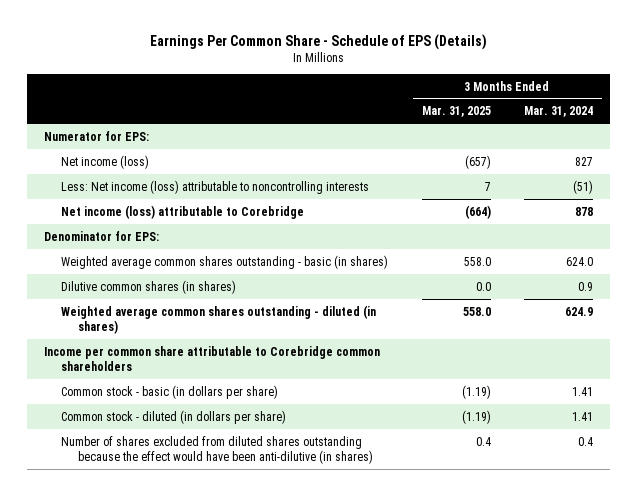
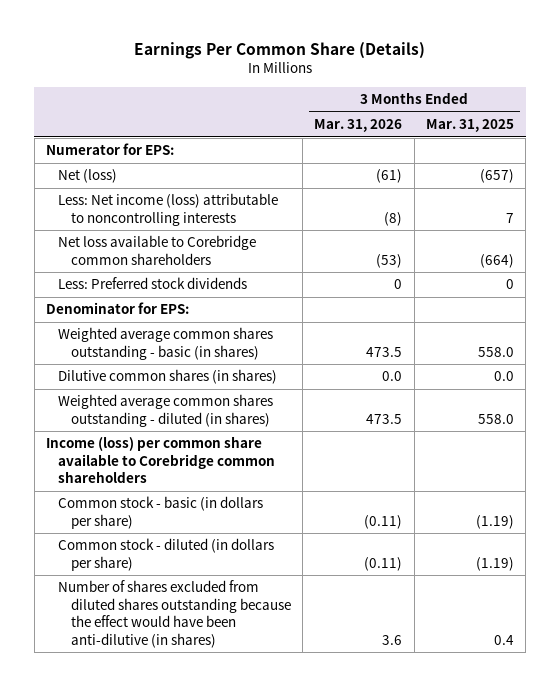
[149,34,487,51] Earnings Per Common Share - Schedule of EPS (Details) -> [133,42,425,60] Earnings Per Common Share (Details)
[524,106,594,118] Mar. 31, 2024 -> none
none -> [314,119,403,133] Mar. 31, 2026
[60,154,149,169] Net income (loss) -> [58,169,118,184] Net (loss)
[60,204,304,219] Net income (loss) attributable to Corebridge -> [58,235,257,265] Net loss available to Corebridge common shareholders
none -> [58,277,248,290] Less: Preferred stock dividends
[44,345,381,371] Income per common share attributable to Corebridge common shareholders -> [45,436,276,484] Income (loss) per common share available to Corebridge common shareholders

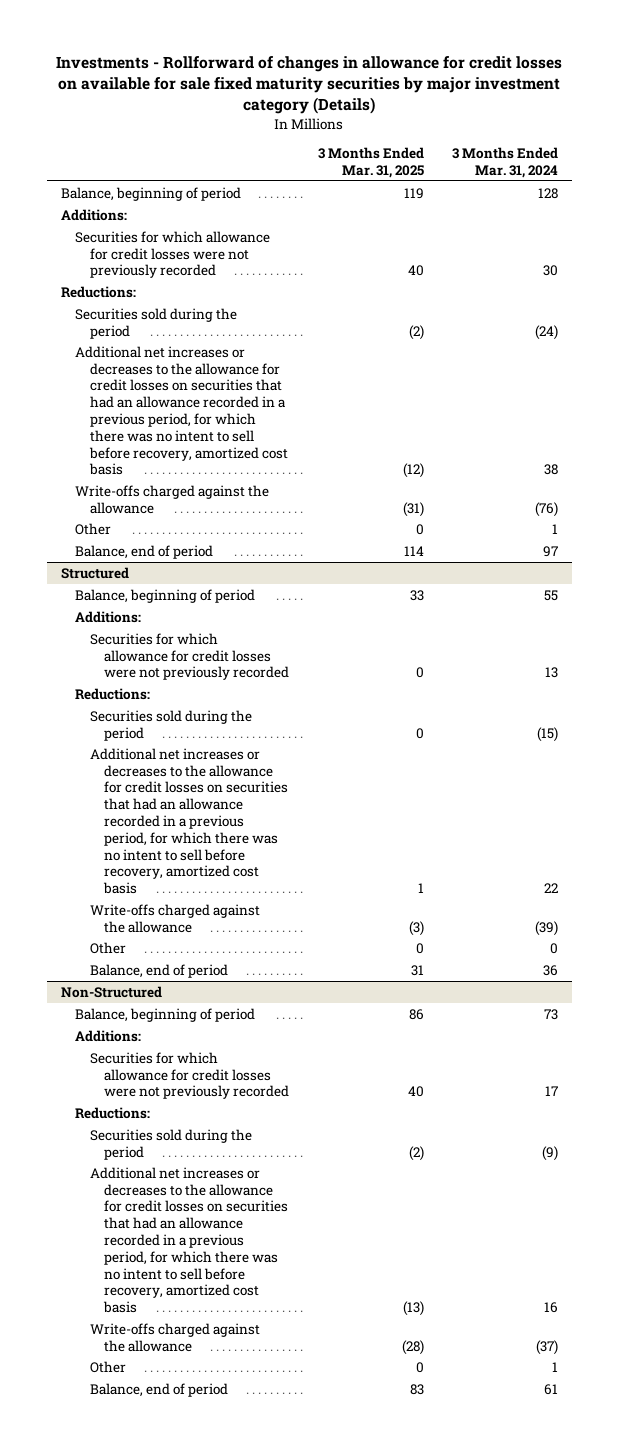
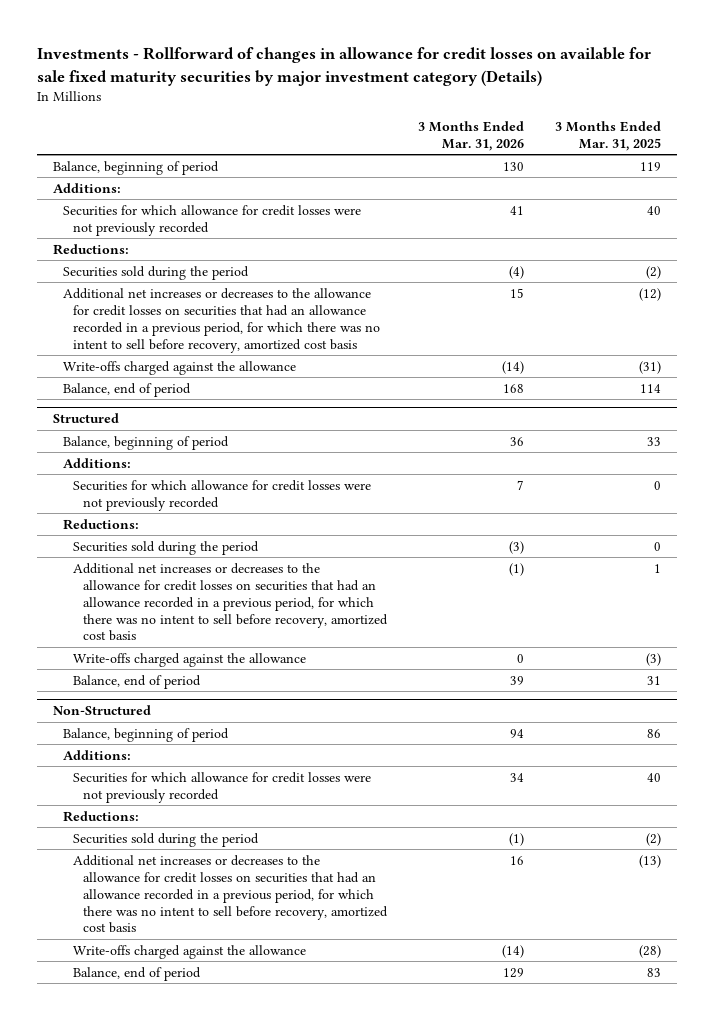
[451,147,558,178] 3 Months Ended Mar. 31, 2024 -> none
none -> [418,120,525,151] 3 Months Ended Mar. 31, 2026
[75,522,112,535] Other -> none
[89,941,126,954] Other -> none
[89,1360,126,1373] Other -> none

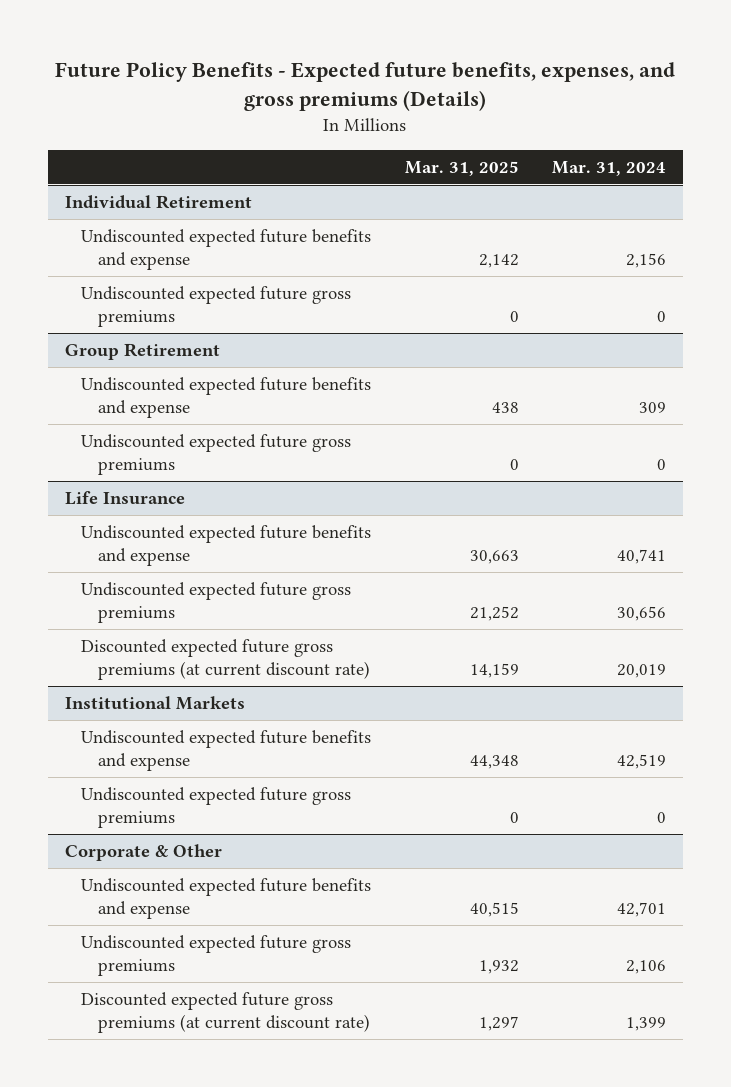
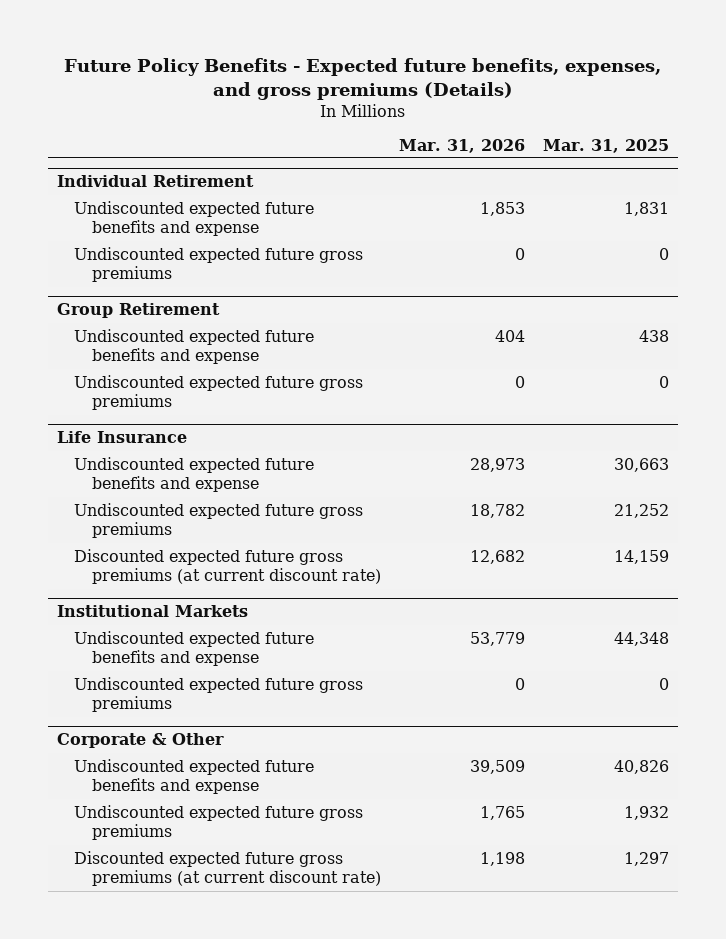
[552,160,667,176] Mar. 31, 2024 -> none
none -> [398,138,525,153] Mar. 31, 2026
[478,253,519,268] 2,142 -> [623,201,669,216] 1,831
[469,901,519,917] 40,515 -> [613,759,669,774] 40,826

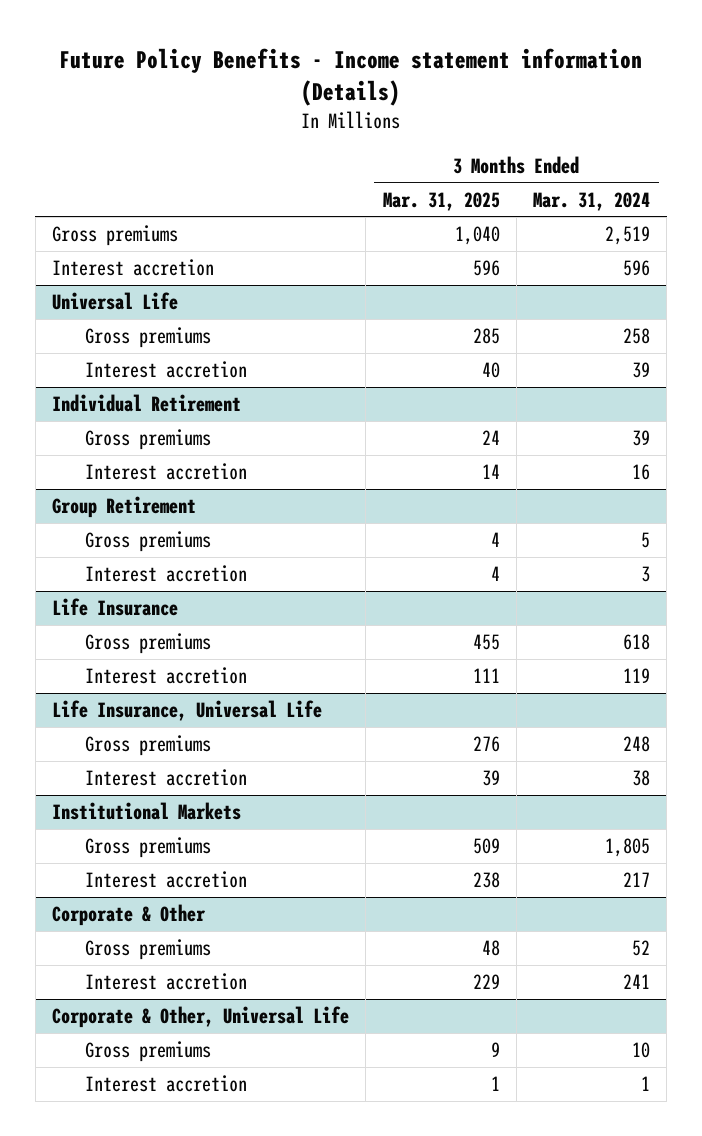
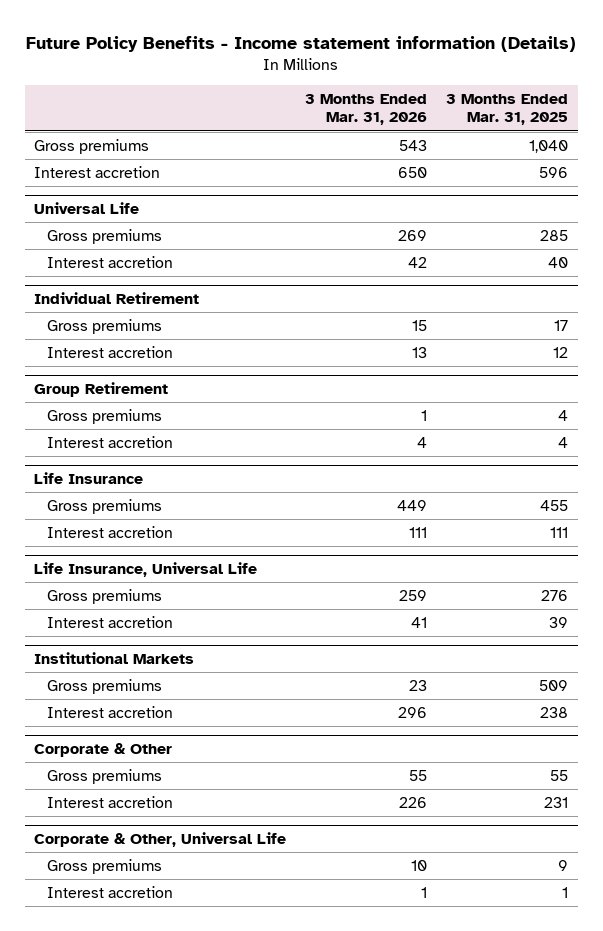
[533,191,651,211] Mar. 31, 2024 -> none
none -> [305,93,428,126] 3 Months Ended Mar. 31, 2026
[481,430,500,446] 24 -> [554,319,569,331] 17
[481,464,500,480] 14 -> [553,346,569,358] 12
[481,940,500,957] 48 -> [550,769,569,781] 55
[472,974,500,990] 229 -> [544,796,569,808] 231

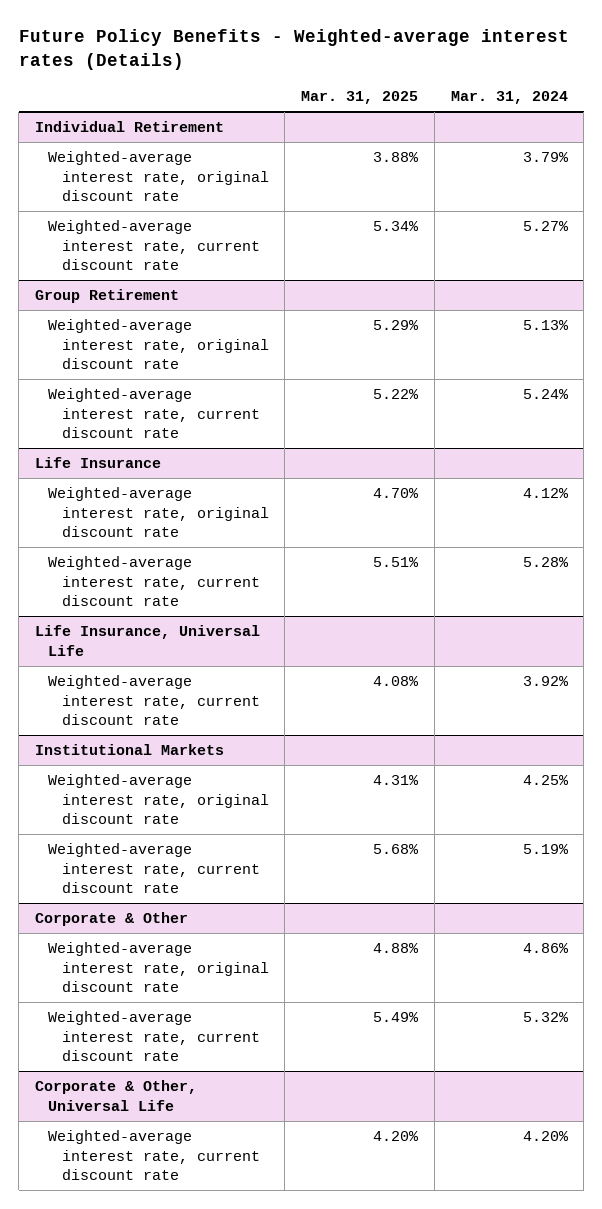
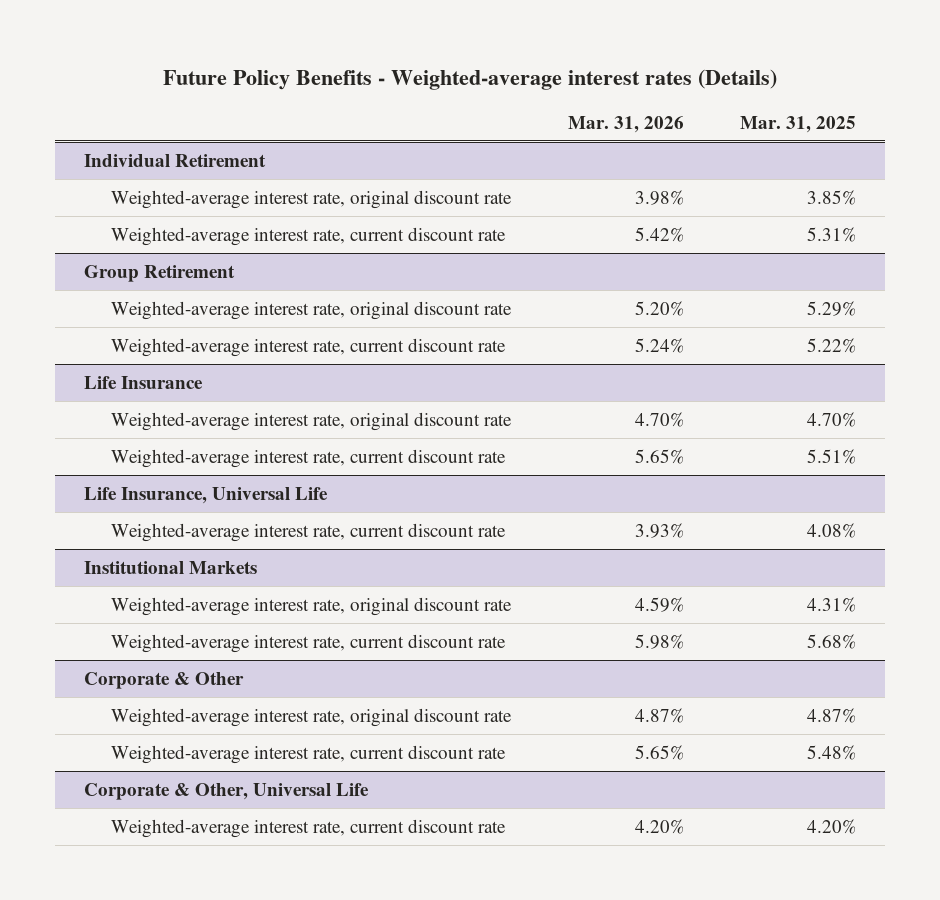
[450,91,568,105] Mar. 31, 2024 -> none
none -> [567,115,684,133] Mar. 31, 2026
[373,152,420,163] 3.88% -> [807,189,857,205] 3.85%
[373,221,420,232] 5.34% -> [807,226,857,242] 5.31%
[373,943,420,954] 4.88% -> [807,707,857,723] 4.87%
[373,1012,420,1023] 5.49% -> [807,744,857,760] 5.48%

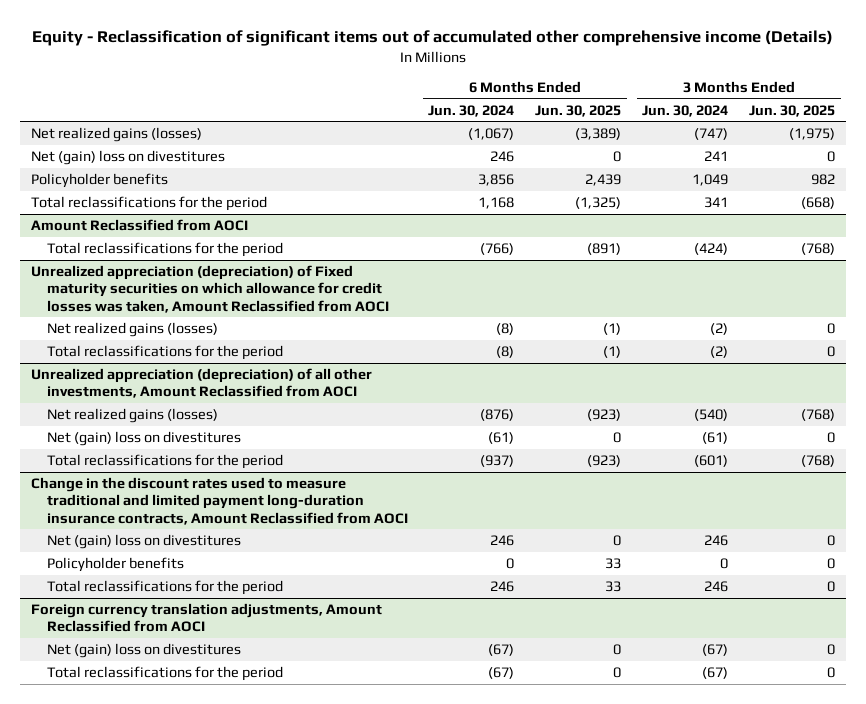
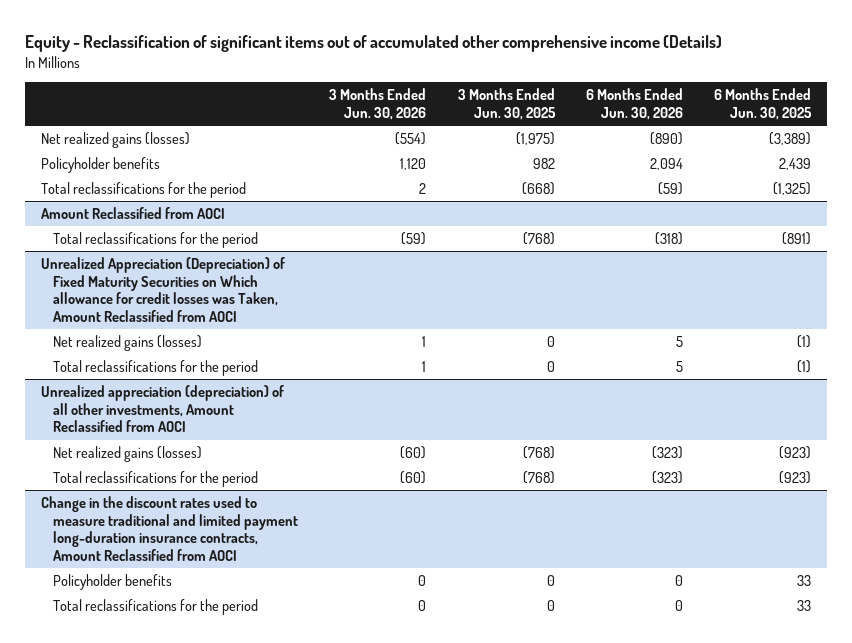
[428,104,515,117] Jun. 30, 2024 -> none
[642,104,729,117] Jun. 30, 2024 -> none
none -> [329,88,427,120] 3 Months Ended Jun. 30, 2026
none -> [585,88,683,120] 6 Months Ended Jun. 30, 2026
[30,149,225,165] Net (gain) loss on divestitures -> none
[30,264,389,313] Unrealized appreciation (depreciation) of Fixed maturity securities on which allowance for credit losses was taken, Amount Reclassified from AOCI -> [40,257,285,322] Unrealized Appreciation (Depreciation) of Fixed Maturity Securities on Which allowance for credit losses was Taken, Amount Reclassified from AOCI
[46,430,241,446] Net (gain) loss on divestitures -> none
[46,533,241,549] Net (gain) loss on divestitures -> none
[30,602,382,633] Foreign currency translation adjustments, Amount Reclassified from AOCI -> none
[46,642,241,658] Net (gain) loss on divestitures -> none
[46,665,283,681] Total reclassifications for the period -> none

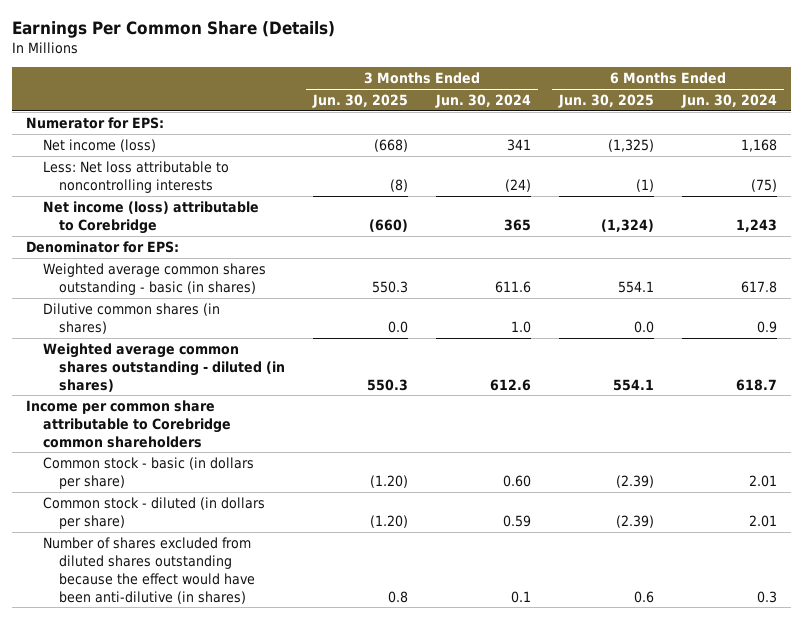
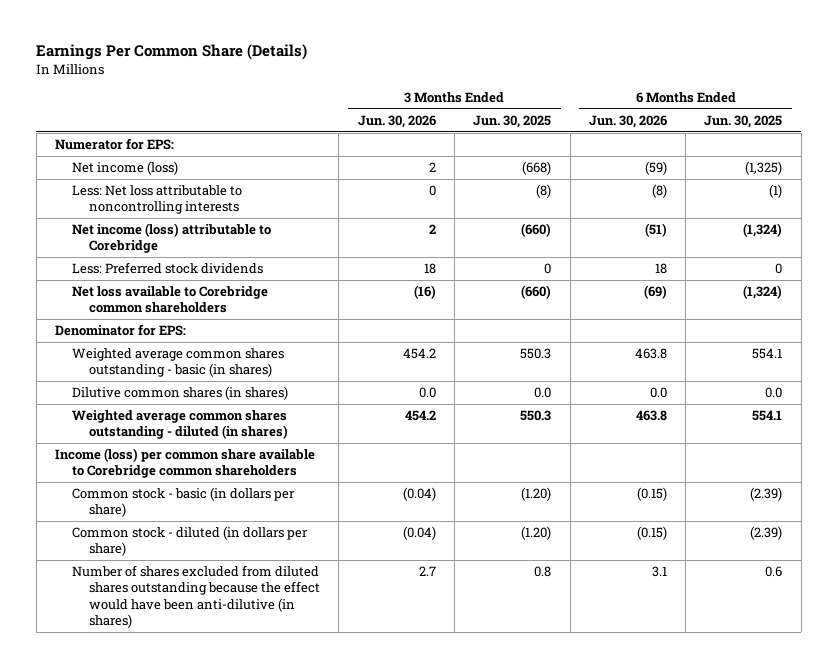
[435,94,532,109] Jun. 30, 2024 -> none
[681,94,778,109] Jun. 30, 2024 -> none
none -> [357,114,436,128] Jun. 30, 2026
none -> [588,114,667,128] Jun. 30, 2026
none -> [72,261,264,274] Less: Preferred stock dividends
none -> [72,285,269,314] Net loss available to Corebridge common shareholders
[25,400,231,448] Income per common share attributable to Corebridge common shareholders -> [55,447,316,479] Income (loss) per common share available to Corebridge common shareholders

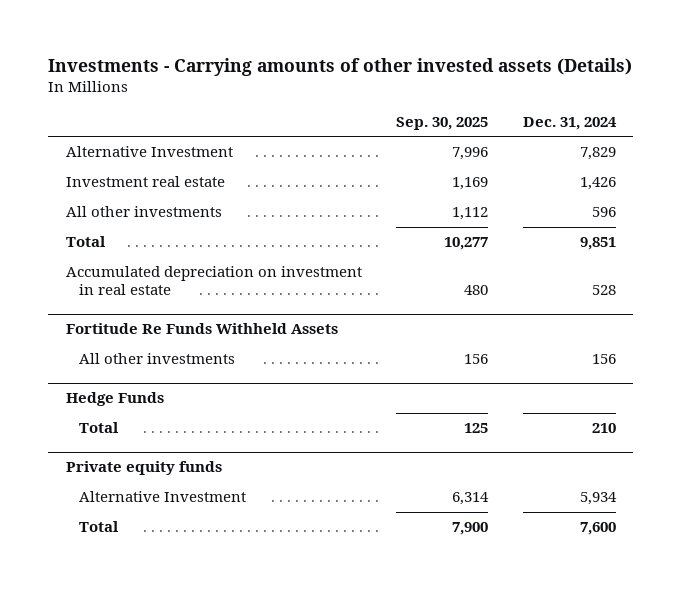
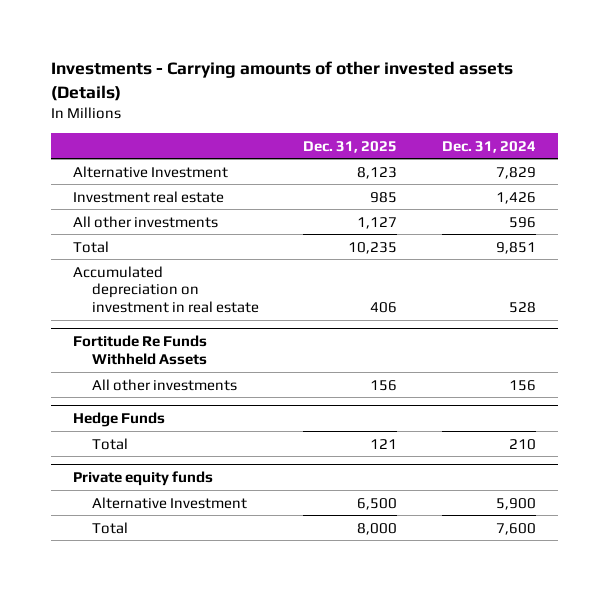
[396,117,489,131] Sep. 30, 2025 -> none
none -> [303,140,398,153] Dec. 31, 2025
[579,492,617,506] 5,934 -> [495,497,536,510] 5,900

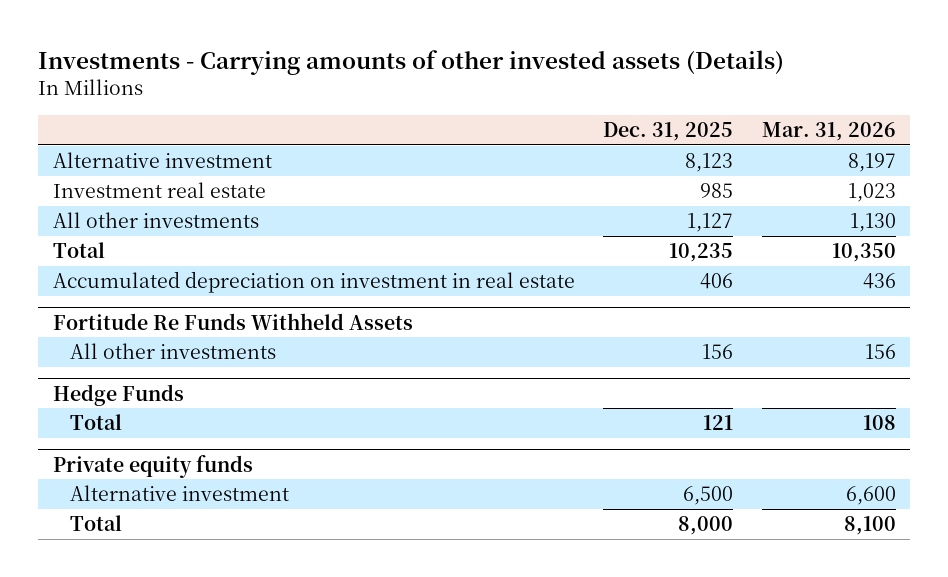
[441,140,536,153] Dec. 31, 2024 -> none
none -> [761,121,896,141] Mar. 31, 2026
[72,165,228,178] Alternative Investment -> [52,152,272,169] Alternative investment
[91,496,247,509] Alternative Investment -> [69,485,289,502] Alternative investment

